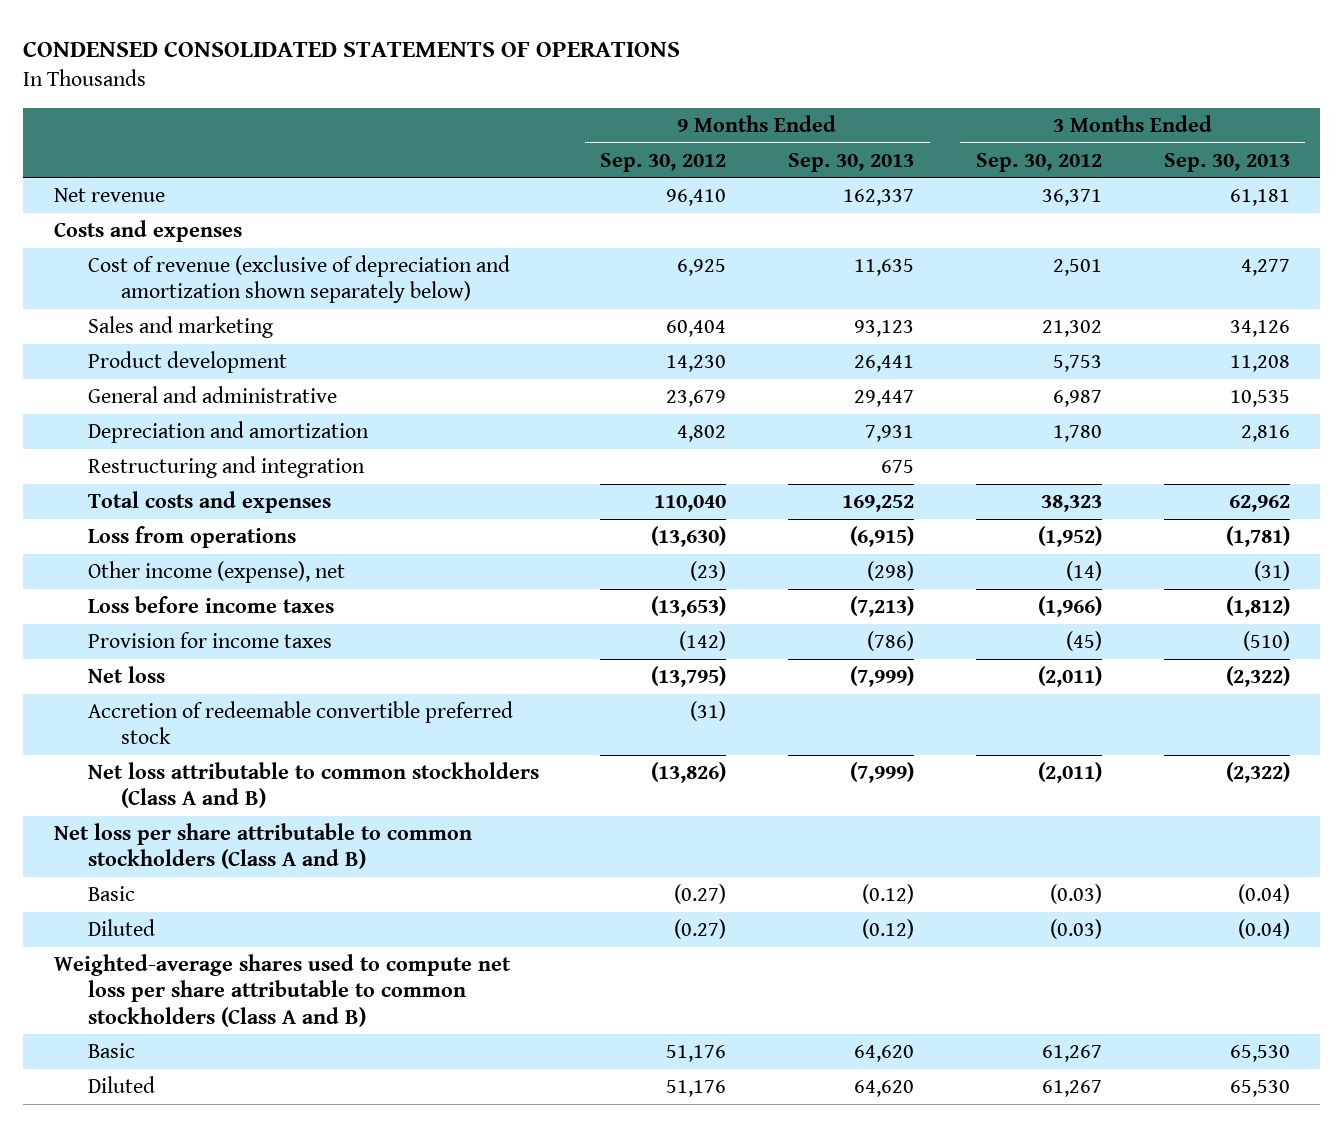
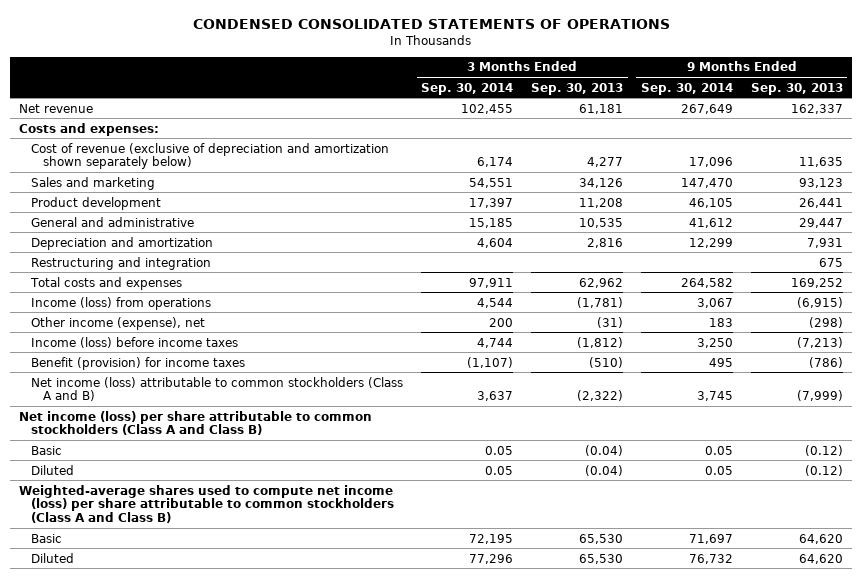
[600,152,727,172] Sep. 30, 2012 -> none
[975,152,1102,172] Sep. 30, 2012 -> none
none -> [421,82,514,95] Sep. 30, 2014
none -> [640,82,733,95] Sep. 30, 2014
[54,220,243,243] Costs and expenses -> [19,122,160,136] Costs and expenses:
[87,526,296,549] Loss from operations -> [31,296,212,310] Income (loss) from operations
[87,701,513,745] Accretion of redeemable convertible preferred stock -> none
[87,762,539,809] Net loss attributable to common stockholders (Class A and B) -> none
[87,596,334,614] Loss before income taxes -> [31,336,239,348] Income (loss) before income taxes
[87,632,332,649] Provision for income taxes -> [31,356,246,370] Benefit (provision) for income taxes
[87,666,165,684] Net loss -> [31,376,404,402] Net income (loss) attributable to common stockholders (Class A and B)
[54,823,473,870] Net loss per share attributable to common stockholders (Class A and B) -> [19,410,373,436] Net income (loss) per share attributable to common stockholders (Class A and Class B)
[54,954,512,1027] Weighted-average shares used to compute net loss per share attributable to common stockholders (Class A and B) -> [19,484,395,524] Weighted-average shares used to compute net income (loss) per share attributable to common stockholders (Class A and Class B)

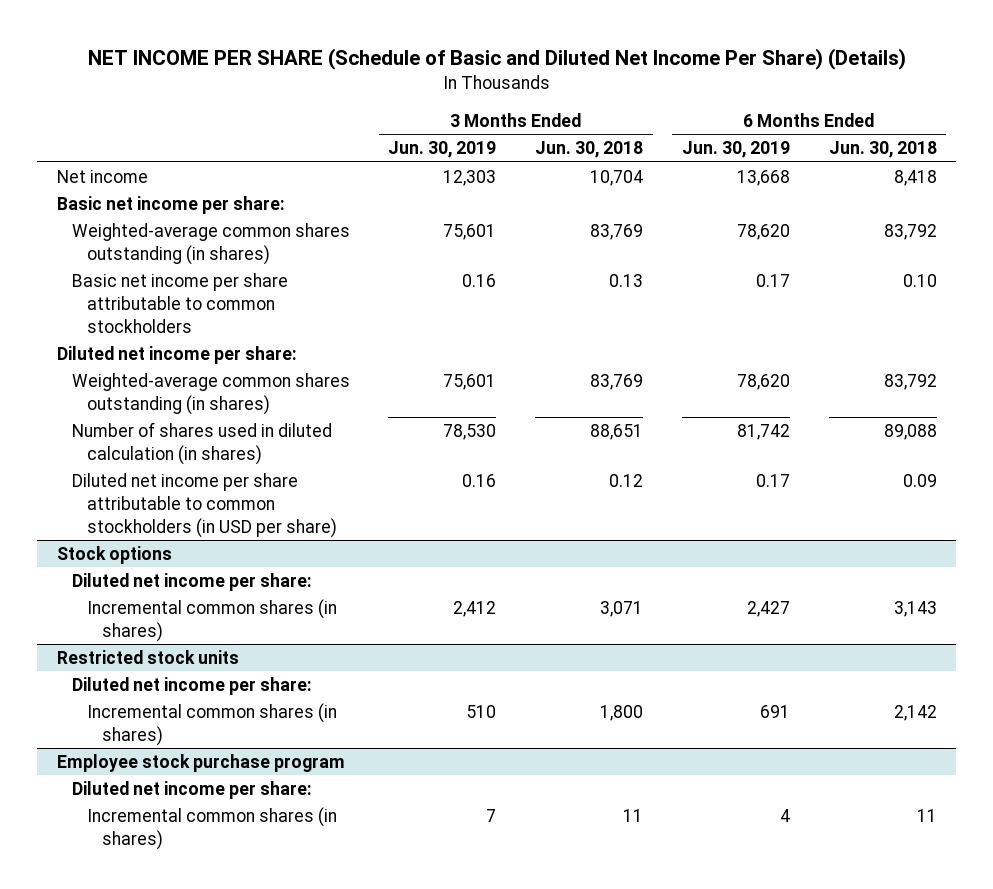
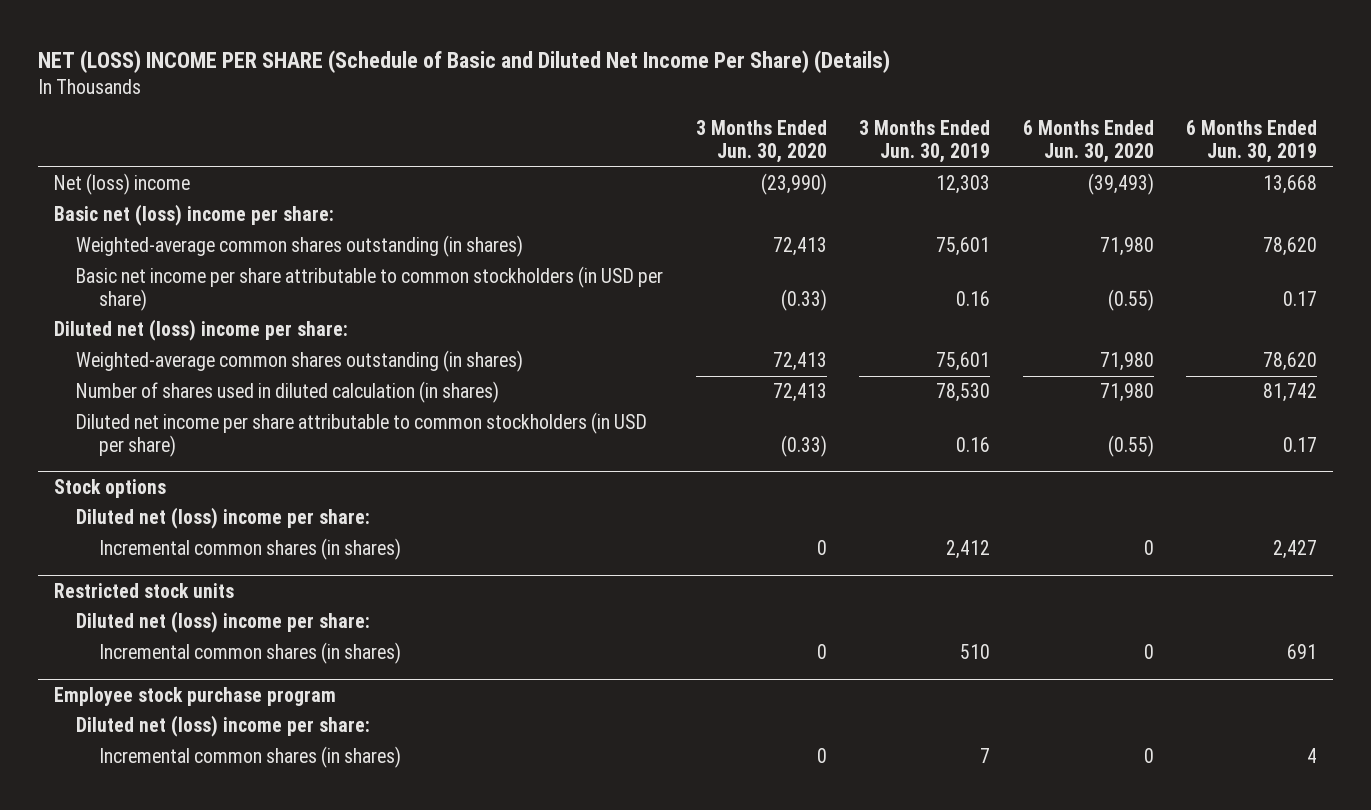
[87,47,906,70] NET INCOME PER SHARE (Schedule of Basic and Diluted Net Income Per Share) (Details) -> [37,49,890,73] NET (LOSS) INCOME PER SHARE (Schedule of Basic and Diluted Net Income Per Share) (Details)
[535,141,644,159] Jun. 30, 2018 -> none
[828,141,937,159] Jun. 30, 2018 -> none
none -> [695,120,827,164] 3 Months Ended Jun. 30, 2020
none -> [1022,120,1154,164] 6 Months Ended Jun. 30, 2020
[56,170,148,184] Net income -> [54,173,191,196] Net (loss) income
[56,196,285,215] Basic net income per share: -> [54,204,335,227] Basic net (loss) income per share:
[71,273,288,333] Basic net income per share attributable to common stockholders -> [76,266,664,311] Basic net income per share attributable to common stockholders (in USD per share)
[56,346,297,365] Diluted net income per share: -> [54,319,349,342] Diluted net (loss) income per share:
[71,573,312,592] Diluted net income per share: -> [76,507,371,530] Diluted net (loss) income per share:
[71,677,312,696] Diluted net income per share: -> [76,611,371,634] Diluted net (loss) income per share:
[71,781,312,800] Diluted net income per share: -> [76,715,371,738] Diluted net (loss) income per share:

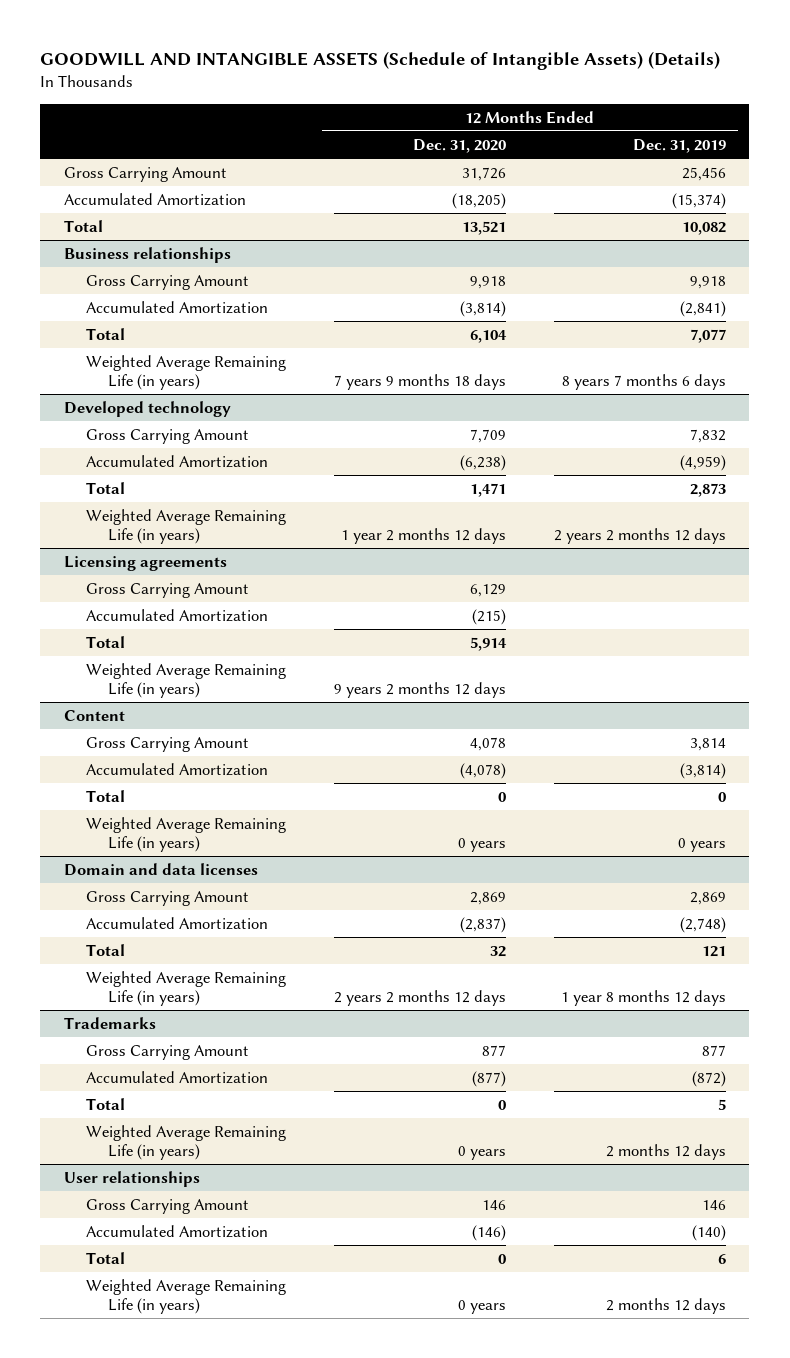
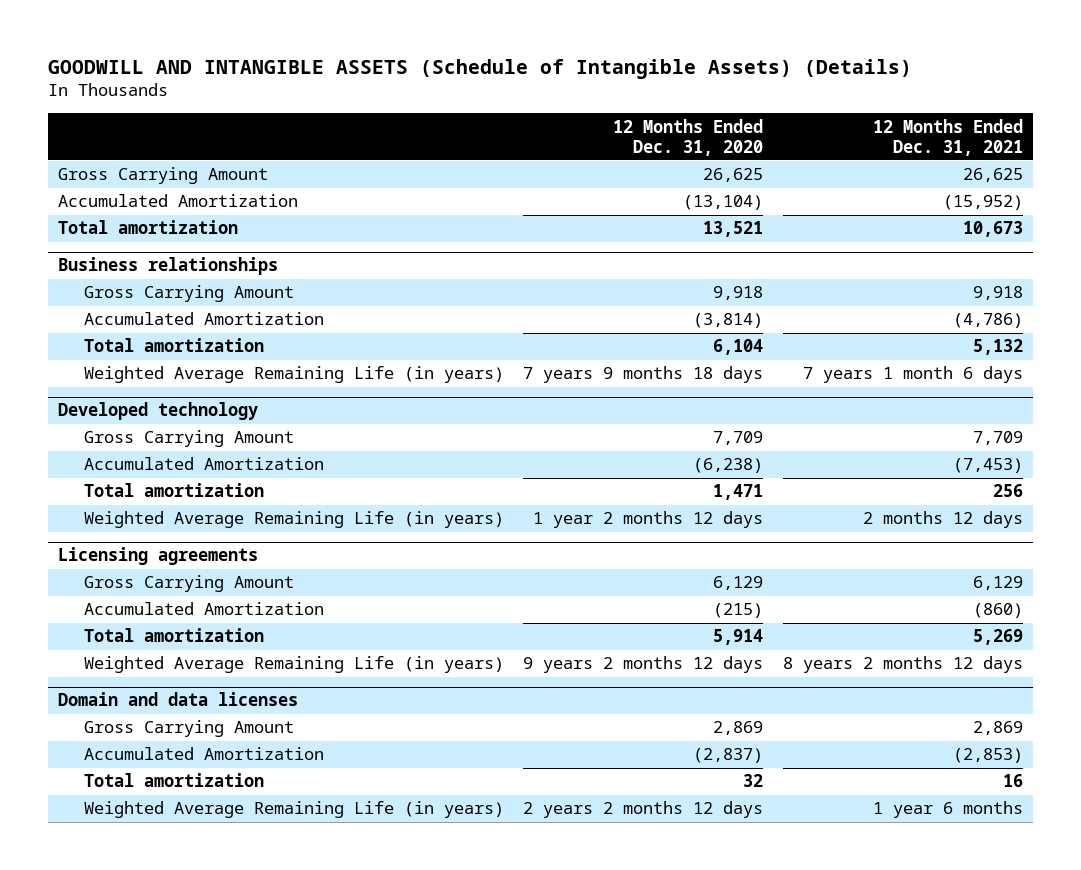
[632,138,726,153] Dec. 31, 2019 -> none
none -> [873,118,1024,156] 12 Months Ended Dec. 31, 2021
[461,166,506,181] 31,726 -> [703,168,764,183] 26,625
[451,192,506,209] (18,205) -> [683,195,764,211] (13,104)
[63,219,103,232] Total -> [57,220,238,235] Total amortization
[86,327,126,340] Total -> [83,338,264,353] Total amortization
[86,481,126,494] Total -> [83,483,264,498] Total amortization
[86,635,126,648] Total -> [83,628,264,643] Total amortization
[63,709,125,721] Content -> none
[86,736,250,752] Gross Carrying Amount -> none
[86,762,269,776] Accumulated Amortization -> none
[86,789,126,802] Total -> none
[86,816,287,852] Weighted Average Remaining Life (in years) -> none
[86,943,126,956] Total -> [83,773,264,788] Total amortization
[63,1016,156,1029] Trademarks -> none
[86,1044,250,1060] Gross Carrying Amount -> none
[86,1070,269,1084] Accumulated Amortization -> none
[86,1097,126,1110] Total -> none
[86,1124,287,1160] Weighted Average Remaining Life (in years) -> none
[63,1170,200,1187] User relationships -> none
[86,1198,250,1214] Gross Carrying Amount -> none
[86,1224,269,1238] Accumulated Amortization -> none
[86,1251,126,1264] Total -> none
[86,1278,287,1314] Weighted Average Remaining Life (in years) -> none

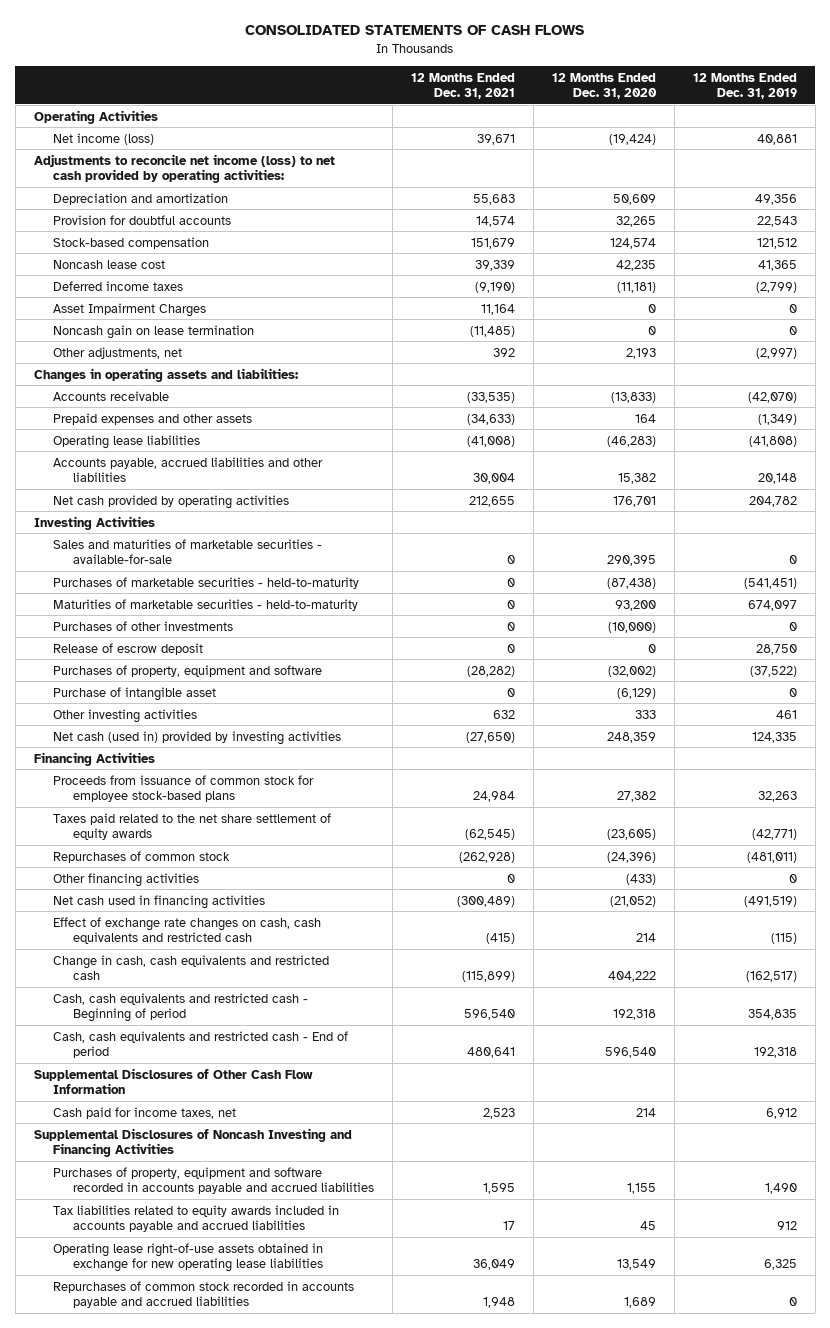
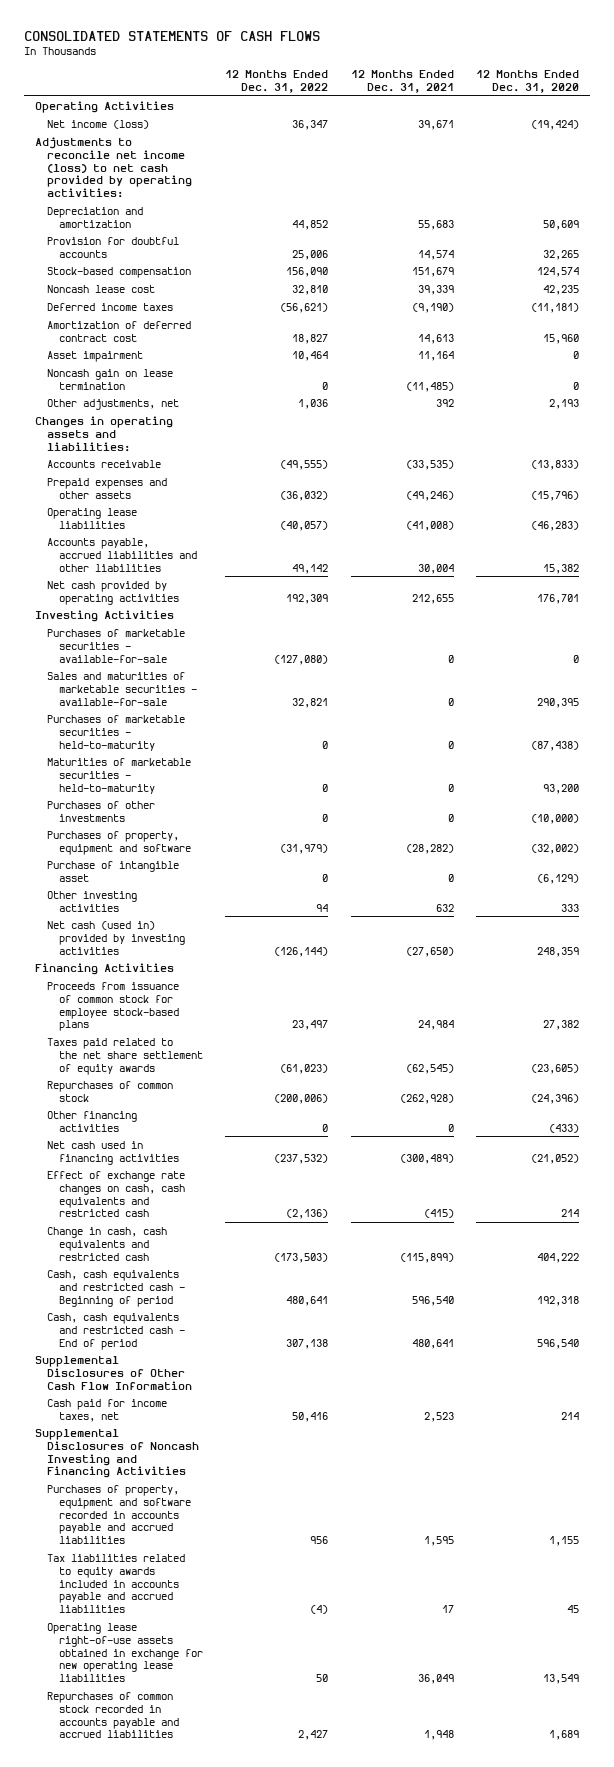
[692,72,797,100] 12 Months Ended Dec. 31, 2019 -> none
none -> [225,70,329,94] 12 Months Ended Dec. 31, 2022
none -> [47,320,192,342] Amortization of deferred contract cost
[53,302,207,317] Asset Impairment Charges -> [47,350,144,362] Asset impairment
[466,413,515,425] (34,633) -> [405,490,454,501] (49,246)
[634,413,656,423] 164 -> [531,490,580,501] (15,796)
none -> [47,628,186,663] Purchases of marketable securities - available-for-sale
[53,642,204,655] Release of escrow deposit -> none

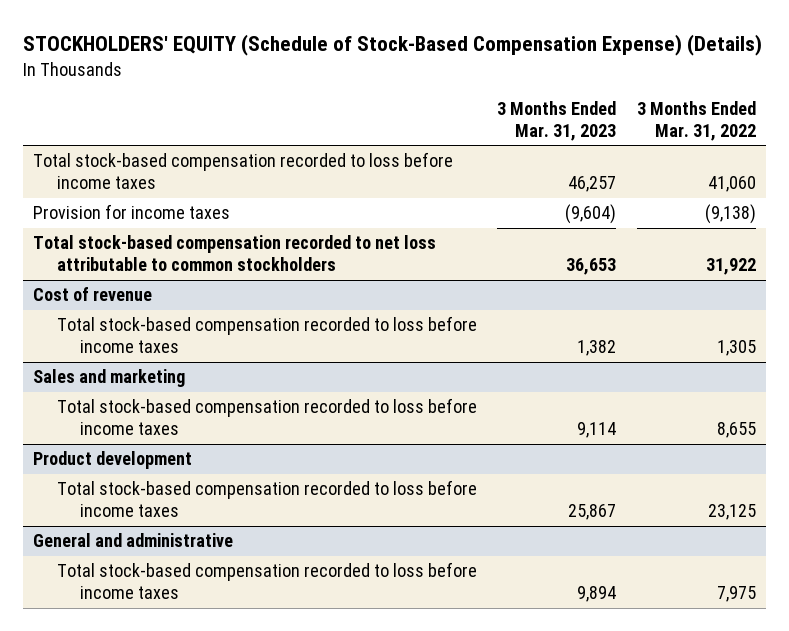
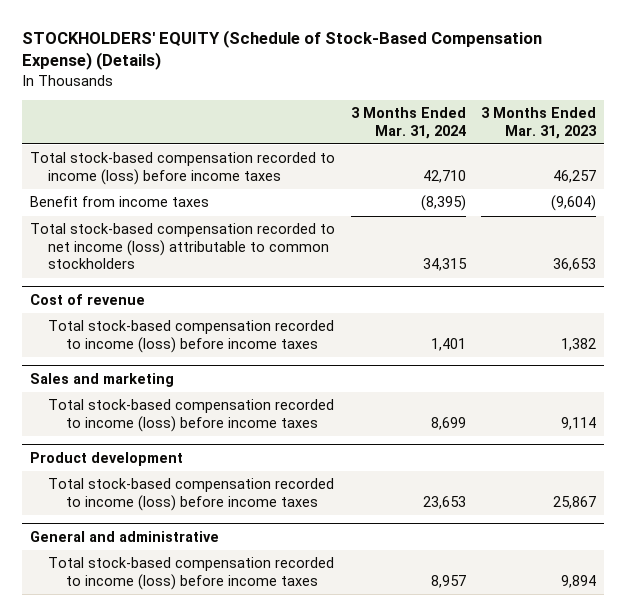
[636,101,756,141] 3 Months Ended Mar. 31, 2022 -> none
none -> [350,107,466,139] 3 Months Ended Mar. 31, 2024
[33,152,454,190] Total stock-based compensation recorded to loss before income taxes -> [29,152,335,185] Total stock-based compensation recorded to income (loss) before income taxes
[33,204,231,220] Provision for income taxes -> [29,196,209,208] Benefit from income taxes
[33,235,437,272] Total stock-based compensation recorded to net loss attributable to common stockholders -> [29,223,335,270] Total stock-based compensation recorded to net income (loss) attributable to common stockholders
[56,316,477,354] Total stock-based compensation recorded to loss before income taxes -> [47,320,334,353] Total stock-based compensation recorded to income (loss) before income taxes
[56,398,477,436] Total stock-based compensation recorded to loss before income taxes -> [47,399,334,432] Total stock-based compensation recorded to income (loss) before income taxes
[56,480,477,518] Total stock-based compensation recorded to loss before income taxes -> [47,478,334,511] Total stock-based compensation recorded to income (loss) before income taxes
[56,562,477,600] Total stock-based compensation recorded to loss before income taxes -> [47,557,334,590] Total stock-based compensation recorded to income (loss) before income taxes

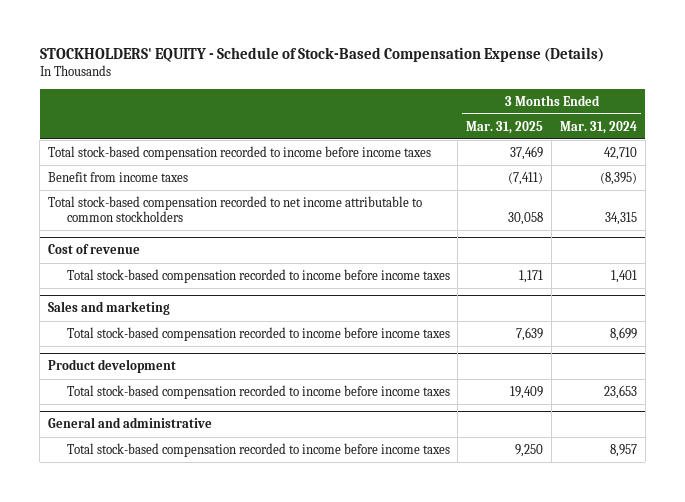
[22,30,543,71] STOCKHOLDERS' EQUITY (Schedule of Stock-Based Compensation Expense) (Details) -> [39,47,604,63] STOCKHOLDERS' EQUITY - Schedule of Stock-Based Compensation Expense (Details)
[481,107,598,139] 3 Months Ended Mar. 31, 2023 -> none
none -> [466,120,544,134] Mar. 31, 2025
[29,152,335,185] Total stock-based compensation recorded to income (loss) before income taxes -> [47,145,431,160] Total stock-based compensation recorded to income before income taxes
[29,223,335,270] Total stock-based compensation recorded to net income (loss) attributable to common stockholders -> [47,195,422,223] Total stock-based compensation recorded to net income attributable to common stockholders
[47,320,334,353] Total stock-based compensation recorded to income (loss) before income taxes -> [66,268,450,283] Total stock-based compensation recorded to income before income taxes
[47,399,334,432] Total stock-based compensation recorded to income (loss) before income taxes -> [66,326,450,341] Total stock-based compensation recorded to income before income taxes
[47,478,334,511] Total stock-based compensation recorded to income (loss) before income taxes -> [66,384,450,399] Total stock-based compensation recorded to income before income taxes
[47,557,334,590] Total stock-based compensation recorded to income (loss) before income taxes -> [66,442,450,457] Total stock-based compensation recorded to income before income taxes

